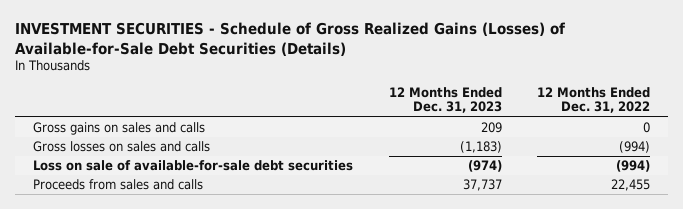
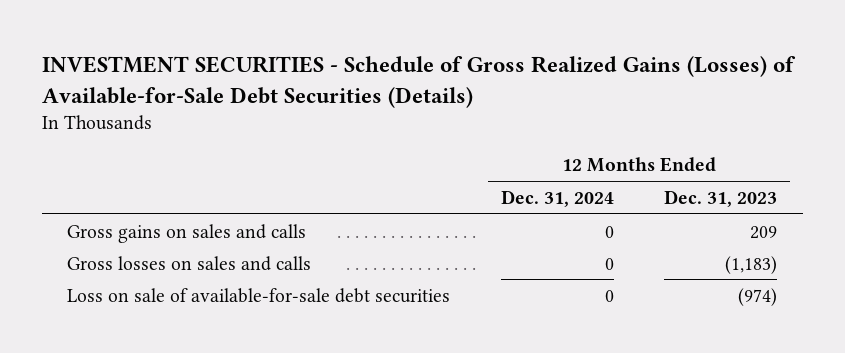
[537,87,651,114] 12 Months Ended Dec. 31, 2022 -> none
none -> [500,189,614,207] Dec. 31, 2024
[33,179,204,191] Proceeds from sales and calls -> none

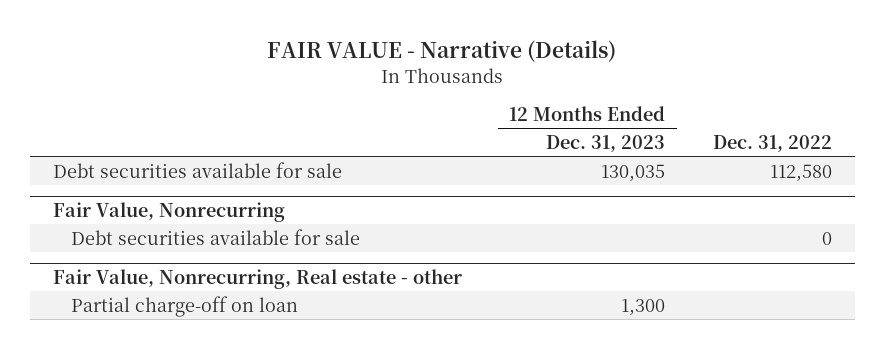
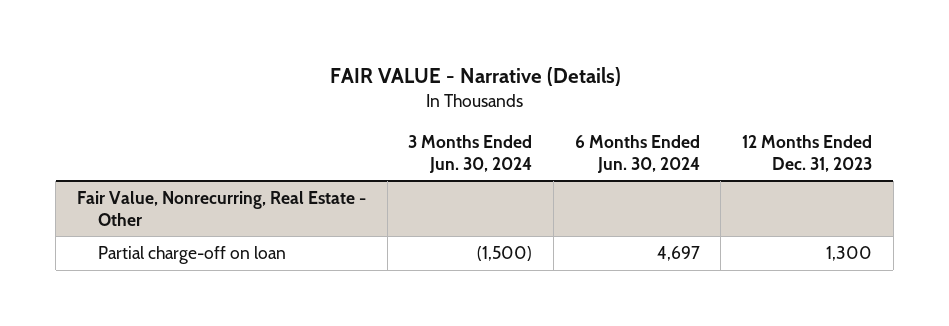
[712,135,832,153] Dec. 31, 2022 -> none
none -> [408,134,533,173] 3 Months Ended Jun. 30, 2024
none -> [574,134,700,173] 6 Months Ended Jun. 30, 2024
[53,161,343,178] Debt securities available for sale -> none
[53,201,286,222] Fair Value, Nonrecurring -> none
[70,228,360,245] Debt securities available for sale -> none
[53,268,463,289] Fair Value, Nonrecurring, Real estate - other -> [77,190,367,226] Fair Value, Nonrecurring, Real Estate - Other

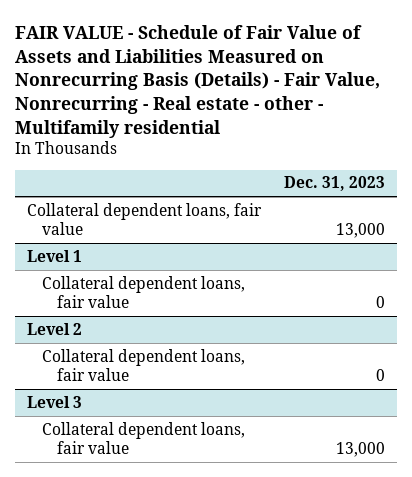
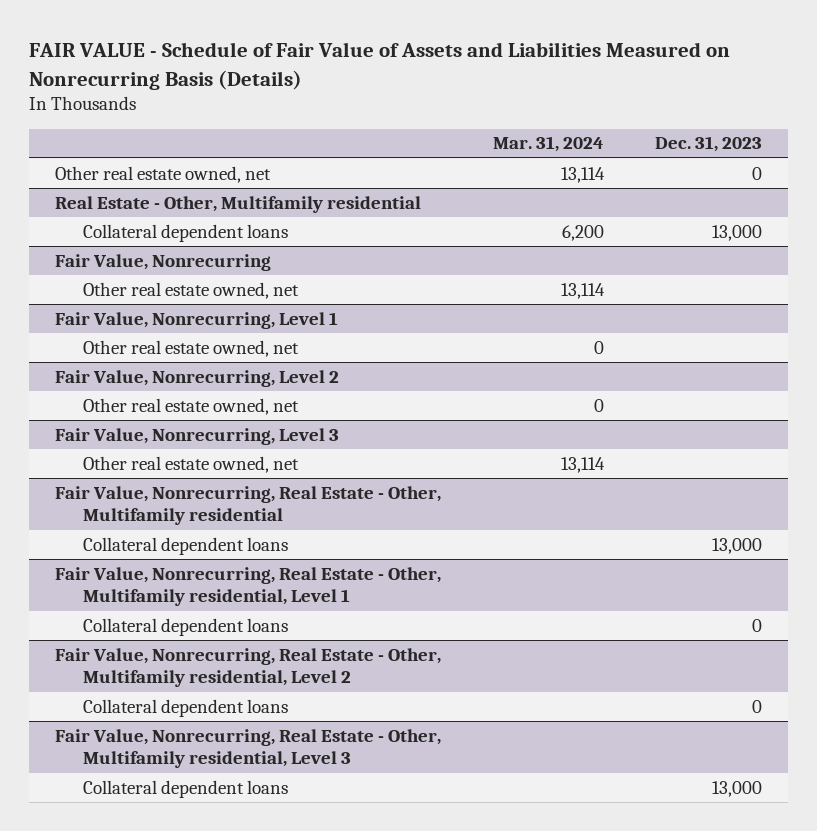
[15,24,381,138] FAIR VALUE - Schedule of Fair Value of Assets and Liabilities Measured on Nonrecurring Basis (Details) - Fair Value, Nonrecurring - Real estate - other - Multifamily residential -> [29,42,731,90] FAIR VALUE - Schedule of Fair Value of Assets and Liabilities Measured on Nonrecurring Basis (Details)
none -> [492,136,604,153] Mar. 31, 2024
[26,322,82,335] Level 2 -> none
[26,395,82,408] Level 3 -> none
none -> [54,165,271,183] Other real estate owned, net
none -> [54,195,421,213] Real Estate - Other, Multifamily residential
[26,202,262,235] Collateral dependent loans, fair value -> [83,223,289,242] Collateral dependent loans
[26,249,82,262] Level 1 -> [54,253,271,271] Fair Value, Nonrecurring
none -> [83,281,300,299] Other real estate owned, net
none -> [54,311,338,329] Fair Value, Nonrecurring, Level 1
none -> [83,339,300,357] Other real estate owned, net
none -> [54,369,339,387] Fair Value, Nonrecurring, Level 2
none -> [83,397,300,415] Other real estate owned, net
none -> [54,427,339,445] Fair Value, Nonrecurring, Level 3
none -> [83,455,300,473] Other real estate owned, net
none -> [54,485,441,526] Fair Value, Nonrecurring, Real Estate - Other, Multifamily residential
[41,275,245,308] Collateral dependent loans, fair value -> [83,536,289,555] Collateral dependent loans
[376,295,386,308] 0 -> [712,537,763,554] 13,000
none -> [54,566,441,607] Fair Value, Nonrecurring, Real Estate - Other, Multifamily residential, Level 1
[41,348,245,381] Collateral dependent loans, fair value -> [83,617,289,636] Collateral dependent loans
none -> [54,647,441,688] Fair Value, Nonrecurring, Real Estate - Other, Multifamily residential, Level 2
[41,421,245,454] Collateral dependent loans, fair value -> [83,698,289,717] Collateral dependent loans
[336,441,386,457] 13,000 -> [752,699,763,713] 0
none -> [54,728,441,769] Fair Value, Nonrecurring, Real Estate - Other, Multifamily residential, Level 3
none -> [83,779,289,798] Collateral dependent loans

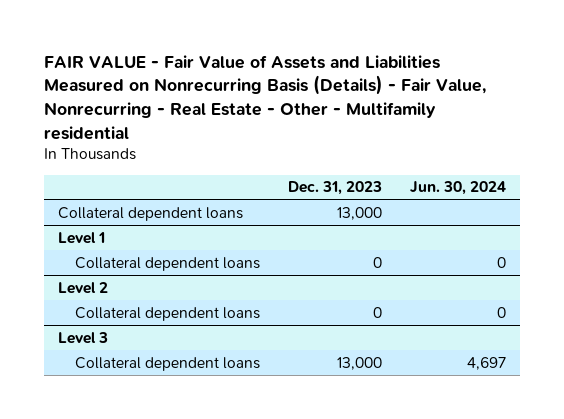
[29,42,731,90] FAIR VALUE - Schedule of Fair Value of Assets and Liabilities Measured on Nonrecurring Basis (Details) -> [43,54,486,140] FAIR VALUE - Fair Value of Assets and Liabilities Measured on Nonrecurring Basis (Details) - Fair Value, Nonrecurring - Real Estate - Other - Multifamily residential
[492,136,604,153] Mar. 31, 2024 -> none
none -> [409,181,506,196] Jun. 30, 2024
[54,165,271,183] Other real estate owned, net -> none
[54,195,421,213] Real Estate - Other, Multifamily residential -> none
[83,281,300,299] Other real estate owned, net -> none
[54,311,338,329] Fair Value, Nonrecurring, Level 1 -> none
[83,339,300,357] Other real estate owned, net -> none
[54,369,339,387] Fair Value, Nonrecurring, Level 2 -> none
[83,397,300,415] Other real estate owned, net -> none
[54,427,339,445] Fair Value, Nonrecurring, Level 3 -> none
[83,455,300,473] Other real estate owned, net -> none
[54,485,441,526] Fair Value, Nonrecurring, Real Estate - Other, Multifamily residential -> none
[83,536,289,555] Collateral dependent loans -> none
[54,566,441,607] Fair Value, Nonrecurring, Real Estate - Other, Multifamily residential, Level 1 -> none
[54,253,271,271] Fair Value, Nonrecurring -> [57,231,105,244] Level 1
[54,647,441,688] Fair Value, Nonrecurring, Real Estate - Other, Multifamily residential, Level 2 -> none
none -> [57,281,108,294] Level 2
[54,728,441,769] Fair Value, Nonrecurring, Real Estate - Other, Multifamily residential, Level 3 -> none
none -> [57,331,108,344] Level 3

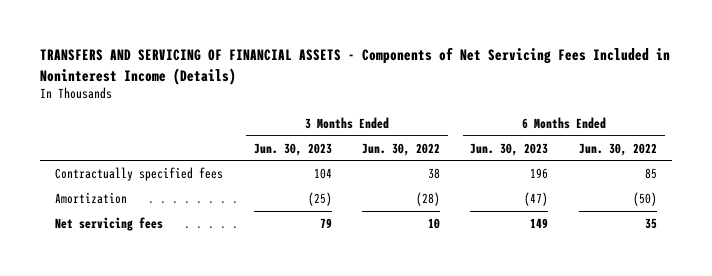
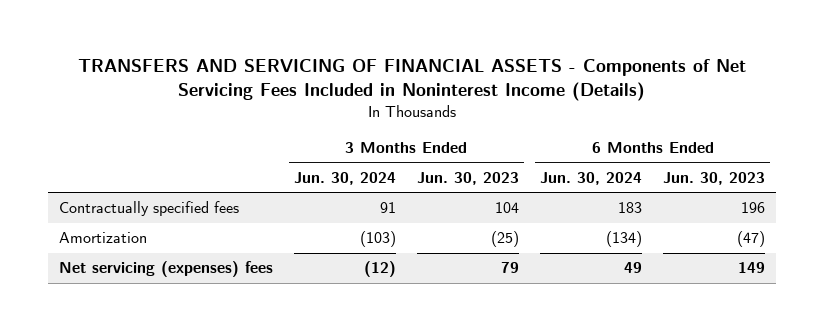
[361,142,440,156] Jun. 30, 2022 -> none
[578,142,657,156] Jun. 30, 2022 -> none
none -> [293,171,396,185] Jun. 30, 2024
none -> [540,171,643,185] Jun. 30, 2024
[55,216,164,231] Net servicing fees -> [58,261,273,278] Net servicing (expenses) fees

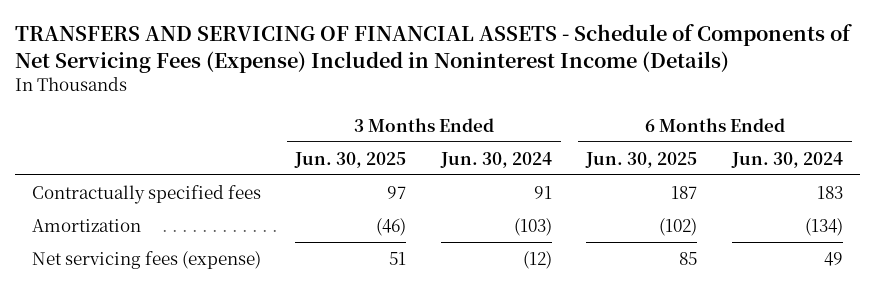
[77,59,746,102] TRANSFERS AND SERVICING OF FINANCIAL ASSETS - Components of Net Servicing Fees Included in Noninterest Income (Details) -> [14,24,852,74] TRANSFERS AND SERVICING OF FINANCIAL ASSETS - Schedule of Components of Net Servicing Fees (Expense) Included in Noninterest Income (Details)
[416,171,519,185] Jun. 30, 2023 -> none
[663,171,766,185] Jun. 30, 2023 -> none
none -> [294,151,407,168] Jun. 30, 2025
none -> [585,151,698,168] Jun. 30, 2025
[58,261,273,278] Net servicing (expenses) fees -> [31,250,261,269] Net servicing fees (expense)

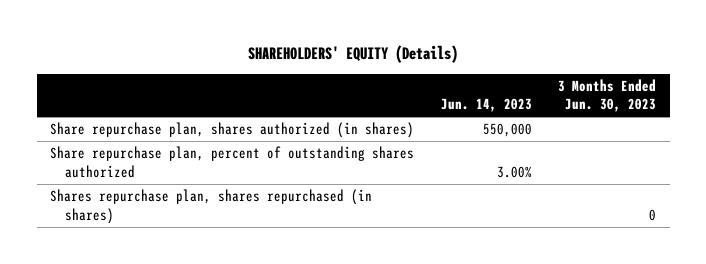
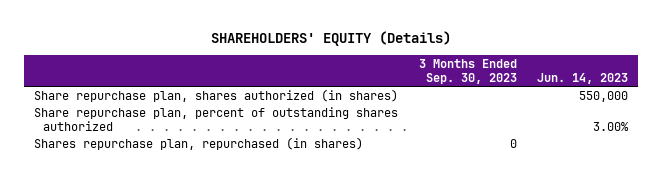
[558,78,657,113] 3 Months Ended Jun. 30, 2023 -> none
none -> [418,58,517,85] 3 Months Ended Sep. 30, 2023
[49,189,372,224] Shares repurchase plan, shares repurchased (in shares) -> [34,136,364,150] Shares repurchase plan, repurchased (in shares)

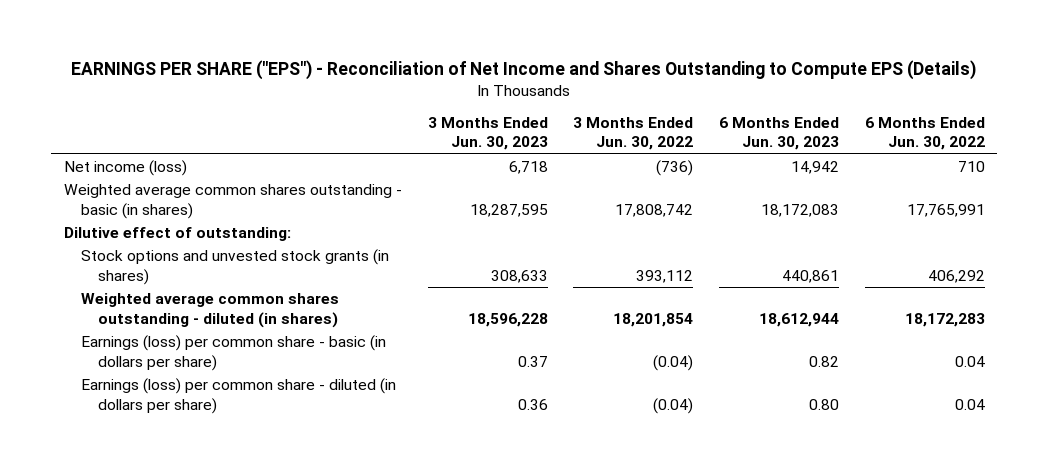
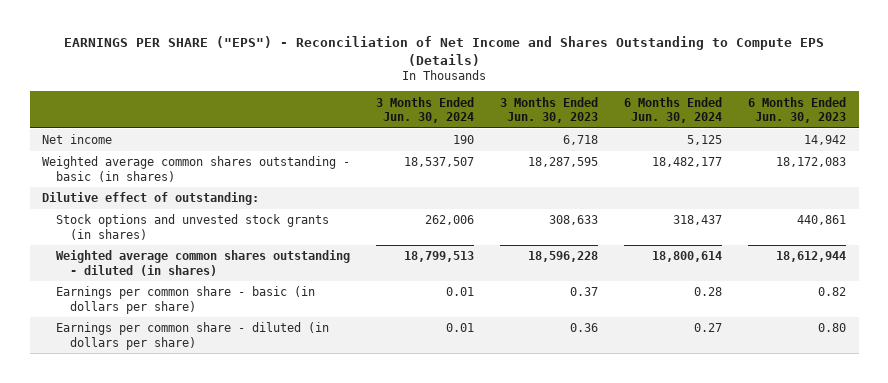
[573,116,694,151] 3 Months Ended Jun. 30, 2022 -> none
[864,116,985,151] 6 Months Ended Jun. 30, 2022 -> none
none -> [376,96,475,124] 3 Months Ended Jun. 30, 2024
none -> [623,96,722,124] 6 Months Ended Jun. 30, 2024
[63,160,187,177] Net income (loss) -> [42,134,113,145] Net income
[80,335,386,371] Earnings (loss) per common share - basic (in dollars per share) -> [56,286,316,314] Earnings per common share - basic (in dollars per share)
[80,378,396,414] Earnings (loss) per common share - diluted (in dollars per share) -> [56,322,330,350] Earnings per common share - diluted (in dollars per share)

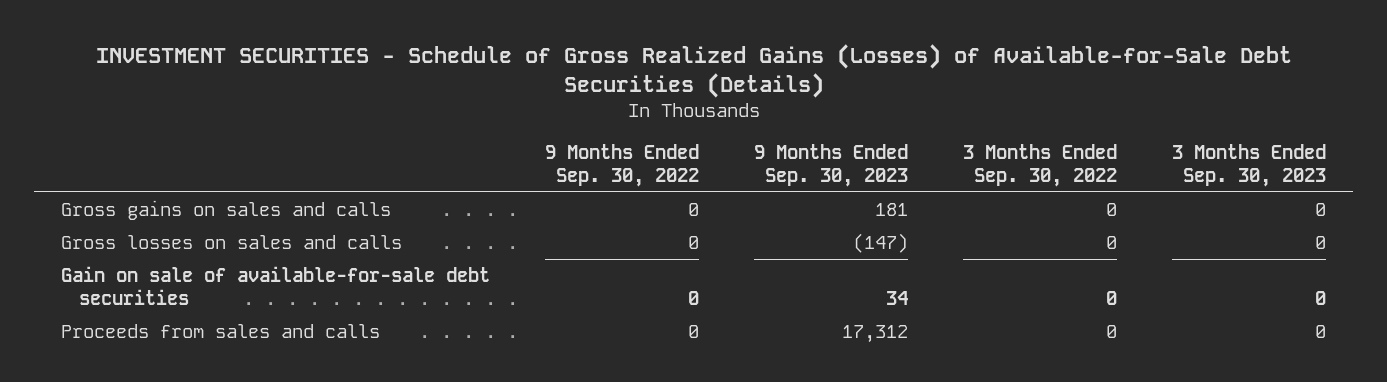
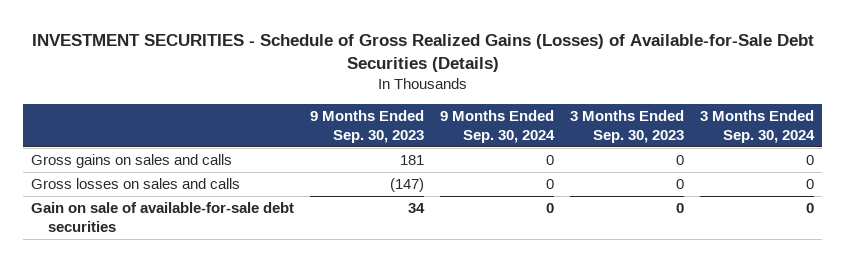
[545,143,700,188] 9 Months Ended Sep. 30, 2022 -> none
[962,143,1117,188] 3 Months Ended Sep. 30, 2022 -> none
none -> [440,109,556,143] 9 Months Ended Sep. 30, 2024
none -> [699,109,815,143] 3 Months Ended Sep. 30, 2024
[61,323,381,338] Proceeds from sales and calls -> none

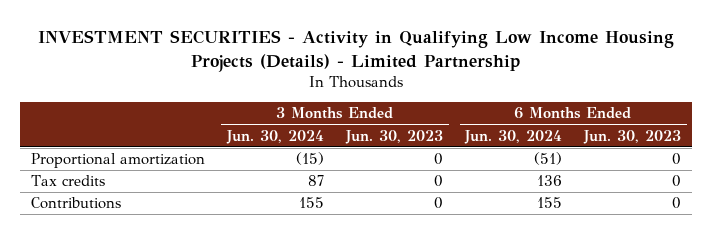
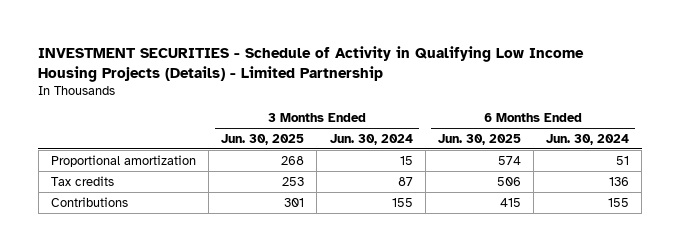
[38,30,675,72] INVESTMENT SECURITIES - Activity in Qualifying Low Income Housing Projects (Details) - Limited Partnership -> [38,45,585,82] INVESTMENT SECURITIES - Schedule of Activity in Qualifying Low Income Housing Projects (Details) - Limited Partnership
[345,129,444,144] Jun. 30, 2023 -> none
[583,129,682,144] Jun. 30, 2023 -> none
none -> [221,133,305,145] Jun. 30, 2025
none -> [437,133,521,145] Jun. 30, 2025
[295,152,324,166] (15) -> [399,155,413,165] 15
[534,152,563,166] (51) -> [616,155,630,165] 51

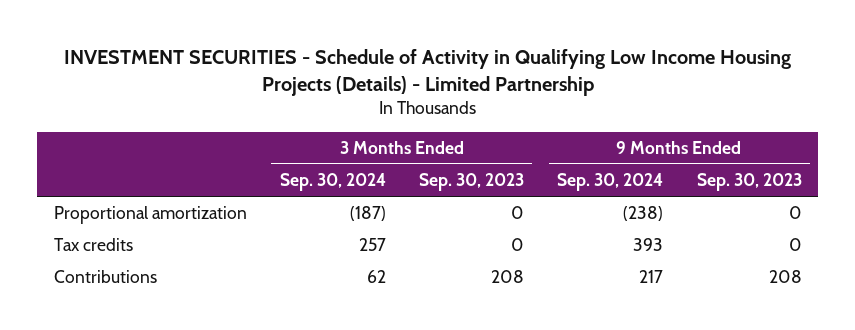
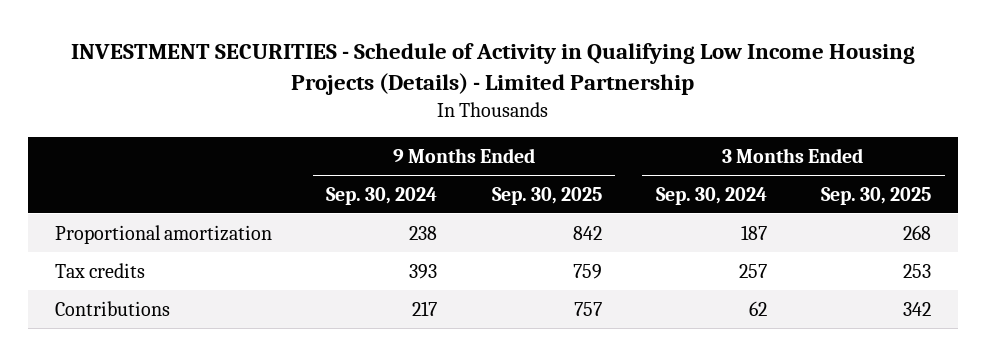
[419,173,525,192] Sep. 30, 2023 -> none
[696,173,802,192] Sep. 30, 2023 -> none
none -> [491,186,602,205] Sep. 30, 2025
none -> [821,186,932,205] Sep. 30, 2025
[349,206,386,222] (187) -> [740,224,767,240] 187
[623,206,664,222] (238) -> [409,225,438,240] 238

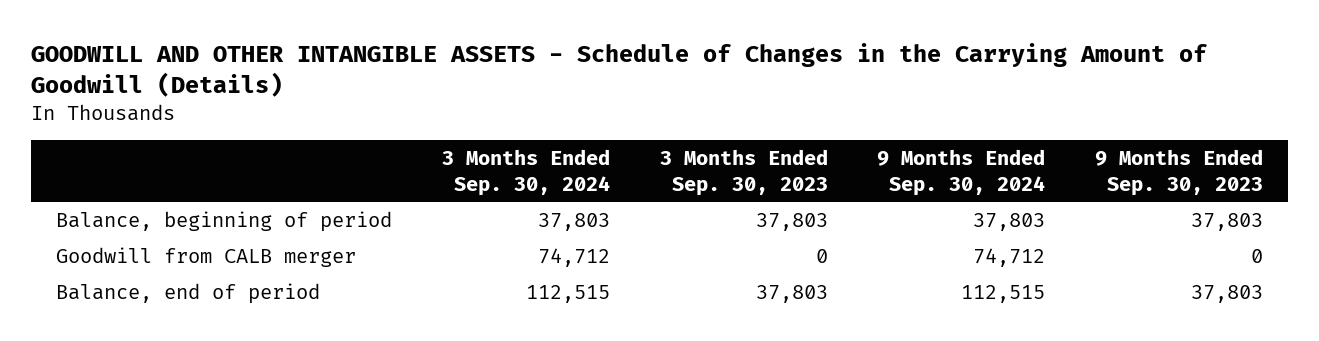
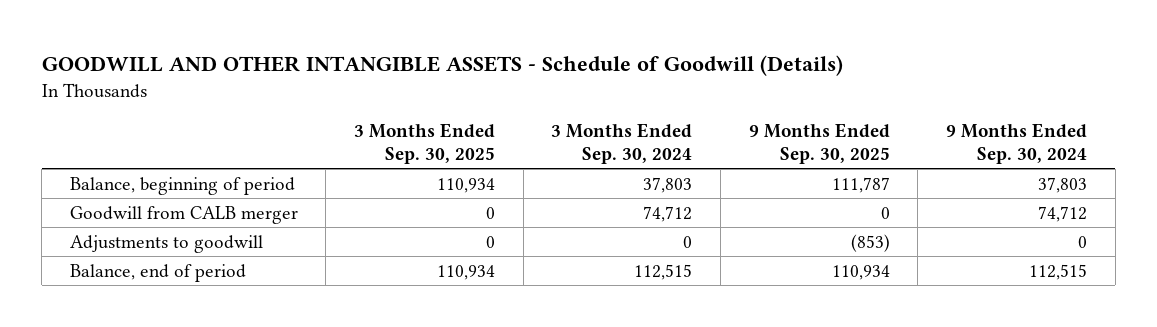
[31,43,1208,98] GOODWILL AND OTHER INTANGIBLE ASSETS - Schedule of Changes in the Carrying Amount of Goodwill (Details) -> [41,55,843,77] GOODWILL AND OTHER INTANGIBLE ASSETS - Schedule of Goodwill (Details)
[659,148,828,196] 3 Months Ended Sep. 30, 2023 -> none
[1094,148,1263,196] 9 Months Ended Sep. 30, 2023 -> none
none -> [354,122,496,164] 3 Months Ended Sep. 30, 2025
none -> [748,122,890,164] 9 Months Ended Sep. 30, 2025
none -> [69,234,263,253] Adjustments to goodwill

